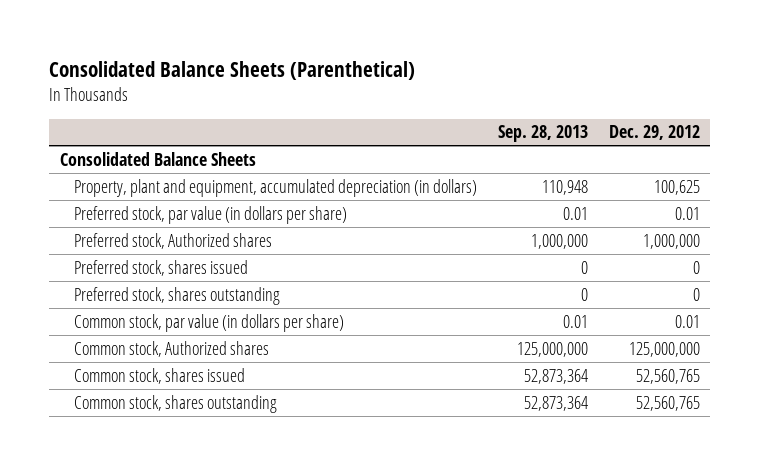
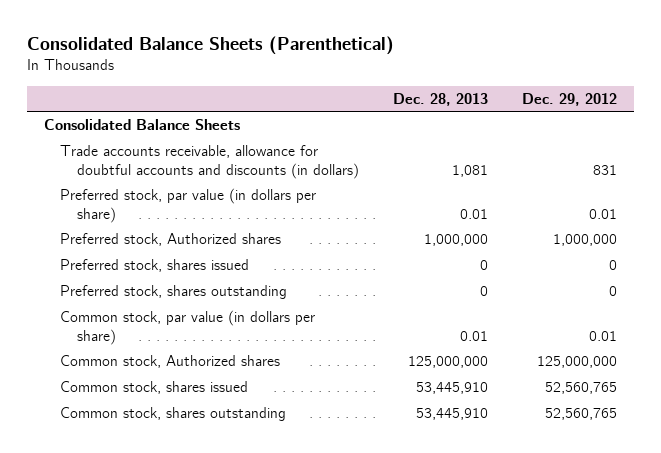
[497,125,588,143] Sep. 28, 2013 -> none
none -> [392,92,488,106] Dec. 28, 2013
[74,178,478,197] Property, plant and equipment, accumulated depreciation (in dollars) -> none
none -> [60,145,359,179] Trade accounts receivable, allowance for doubtful accounts and discounts (in dollars)

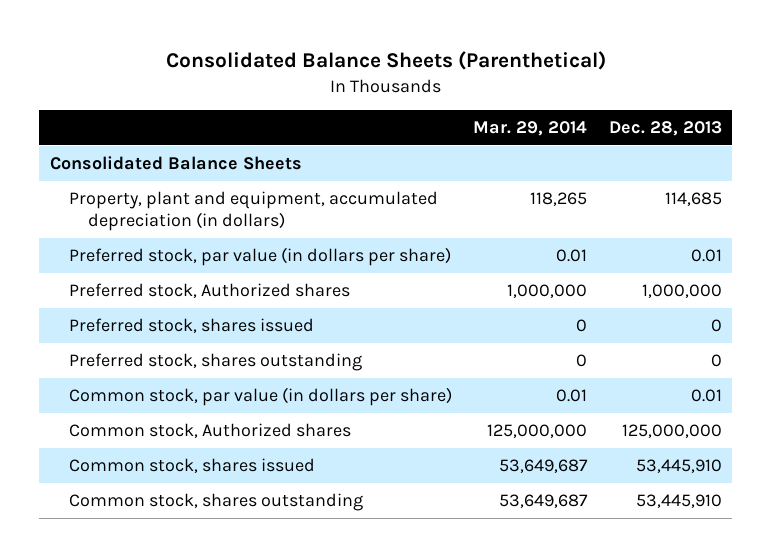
[522,92,618,106] Dec. 29, 2012 -> none
none -> [473,121,588,137] Mar. 29, 2014
[60,145,359,179] Trade accounts receivable, allowance for doubtful accounts and discounts (in dollars) -> none
none -> [68,191,438,232] Property, plant and equipment, accumulated depreciation (in dollars)

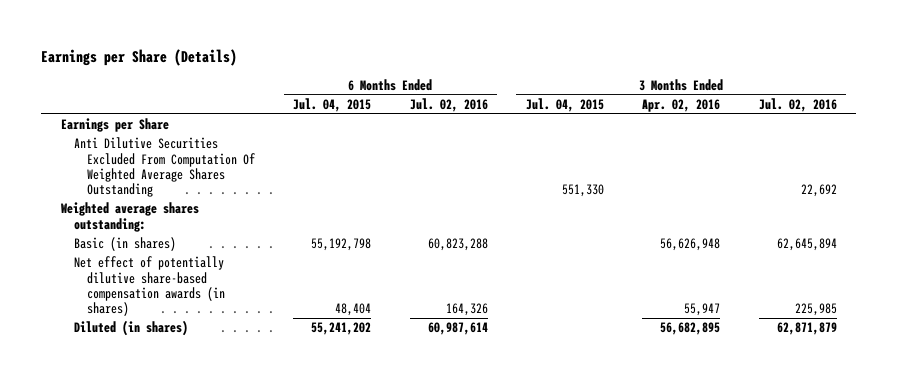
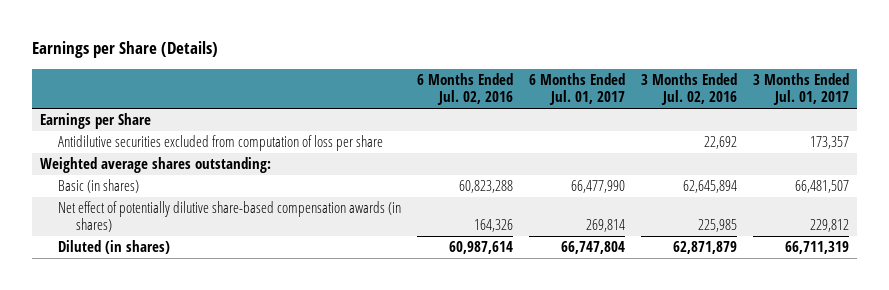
[293,98,372,113] Jul. 04, 2015 -> none
[525,98,604,113] Jul. 04, 2015 -> none
[642,99,721,113] Apr. 02, 2016 -> none
none -> [528,73,625,106] 6 Months Ended Jul. 01, 2017
none -> [753,73,850,106] 3 Months Ended Jul. 01, 2017
[73,137,255,198] Anti Dilutive Securities Excluded From Computation Of Weighted Average Shares Outstanding -> [57,135,383,152] Antidilutive securities excluded from computation of loss per share

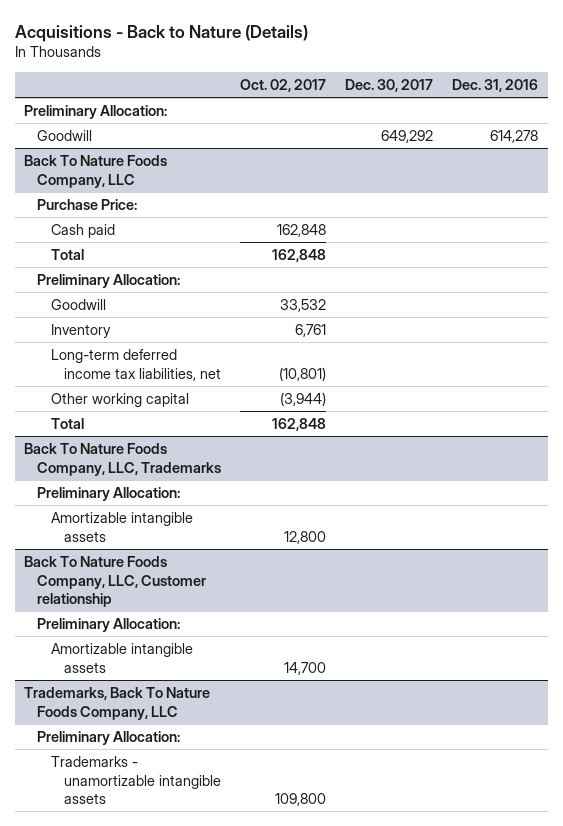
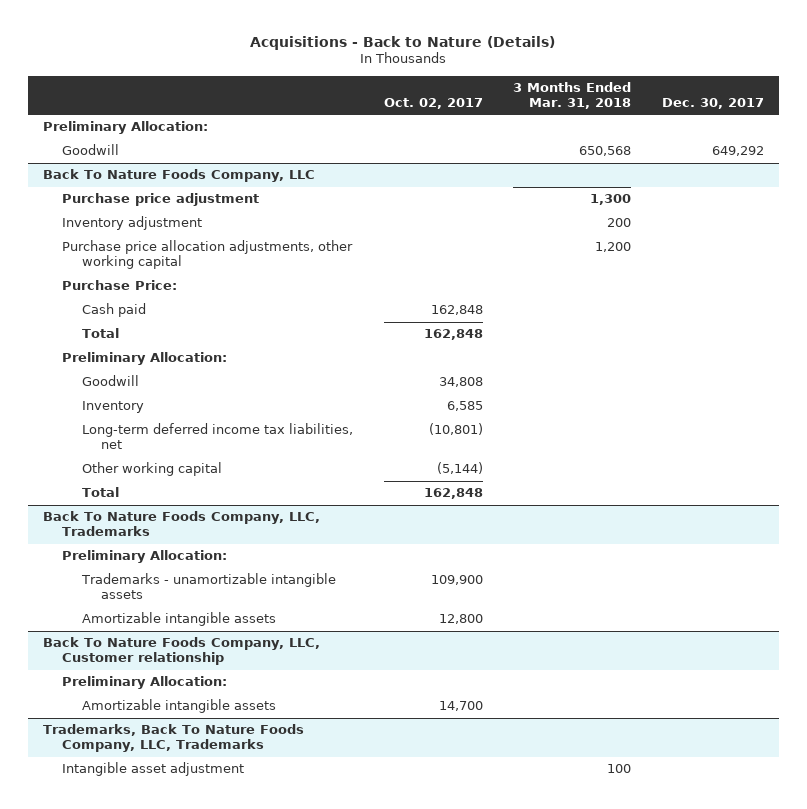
[452,79,539,93] Dec. 31, 2016 -> none
none -> [513,82,632,109] 3 Months Ended Mar. 31, 2018
none -> [62,193,260,207] Purchase price adjustment
none -> [62,216,203,231] Inventory adjustment
none -> [62,240,354,270] Purchase price allocation adjustments, other working capital
[280,299,327,313] 33,532 -> [438,377,483,388] 34,808
[295,324,327,338] 6,761 -> [446,401,483,412] 6,585
[280,392,327,407] (3,944) -> [436,462,483,475] (5,144)
none -> [80,573,336,600] Trademarks - unamortizable intangible assets
[37,731,181,746] Preliminary Allocation: -> none
[50,756,221,805] Trademarks - unamortizable intangible assets -> none
[24,687,211,720] Trademarks, Back To Nature Foods Company, LLC -> [42,724,304,753] Trademarks, Back To Nature Foods Company, LLC, Trademarks
none -> [62,762,245,777] Intangible asset adjustment

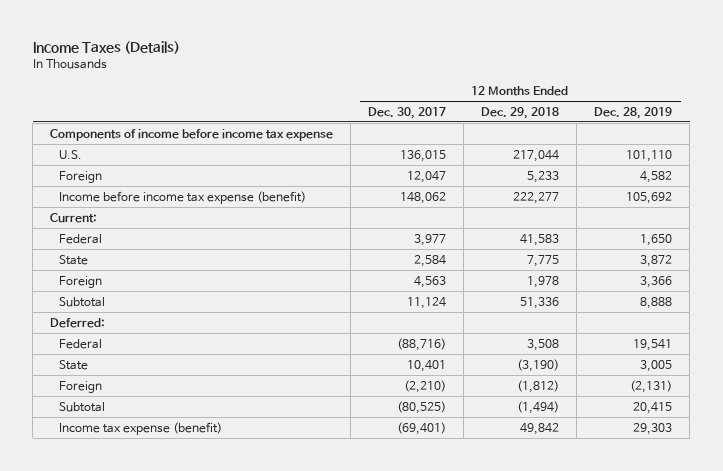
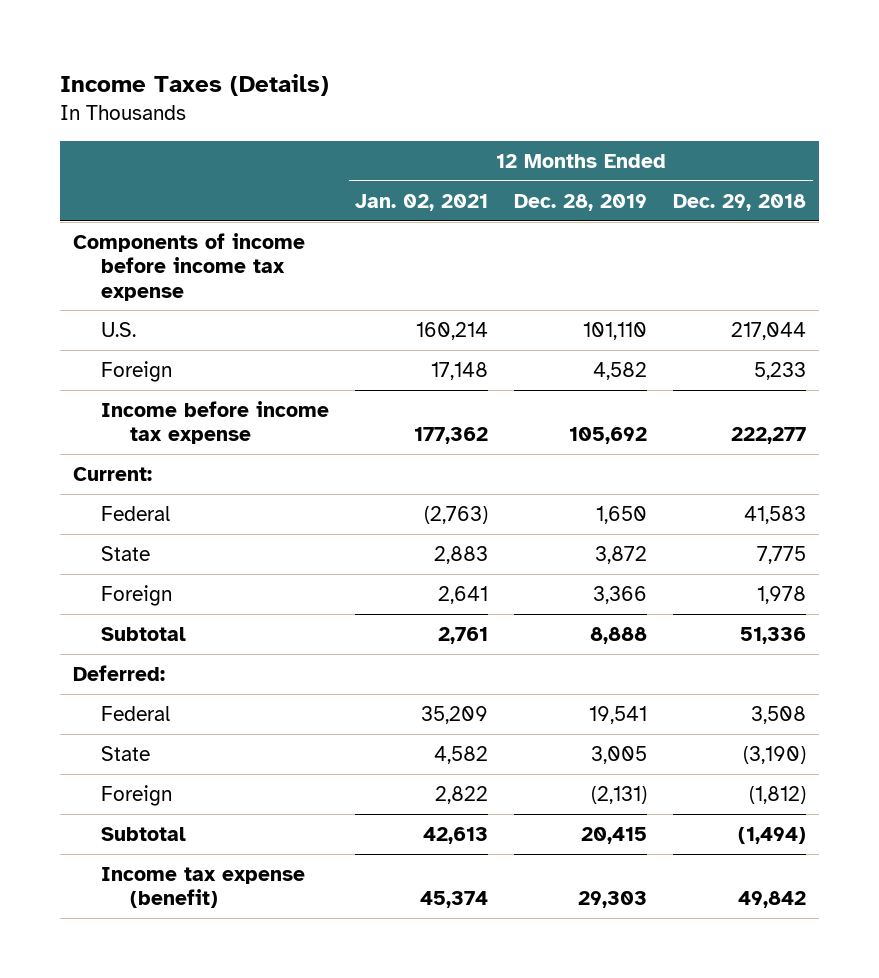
[368,106,447,119] Dec. 30, 2017 -> none
none -> [355,193,489,211] Jan. 02, 2021
[58,190,306,204] Income before income tax expense (benefit) -> [101,401,330,445] Income before income tax expense

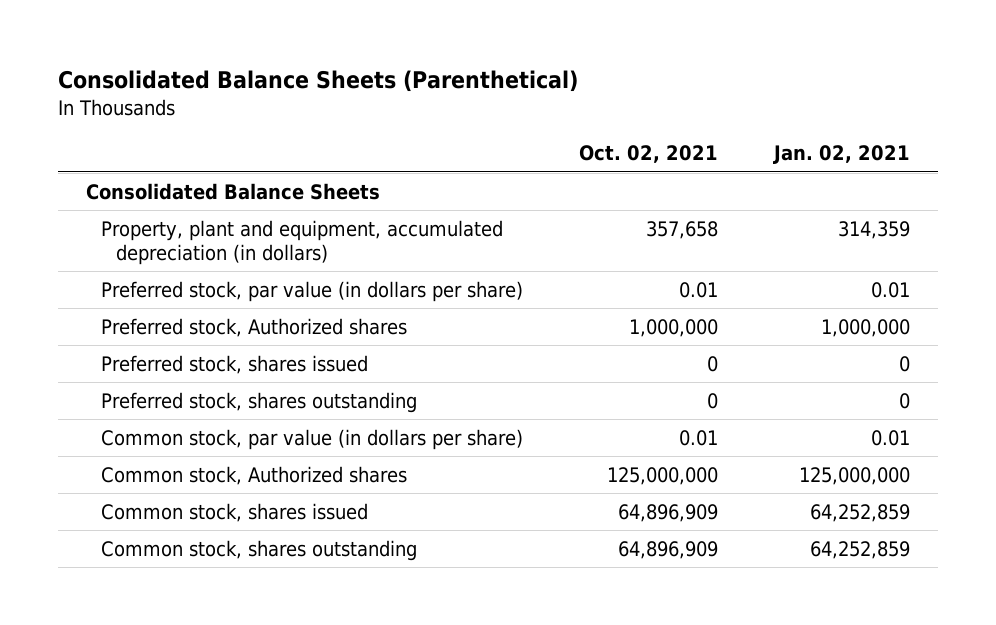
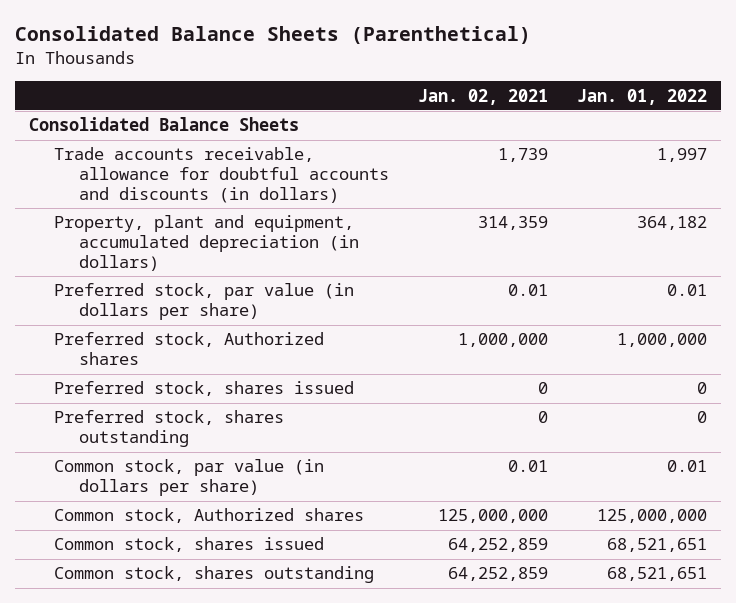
[578,145,718,164] Oct. 02, 2021 -> none
none -> [576,88,707,105] Jan. 01, 2022
none -> [53,147,389,204] Trade accounts receivable, allowance for doubtful accounts and discounts (in dollars)

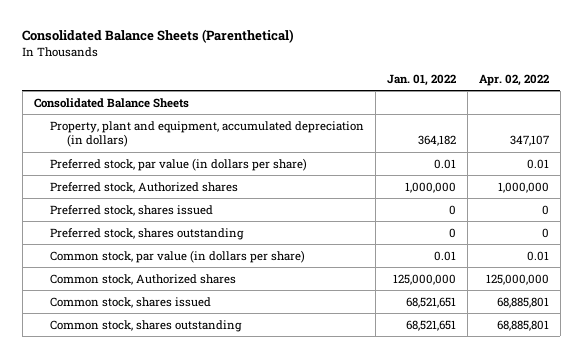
[417,88,548,105] Jan. 02, 2021 -> none
none -> [479,73,550,86] Apr. 02, 2022
[53,147,389,204] Trade accounts receivable, allowance for doubtful accounts and discounts (in dollars) -> none

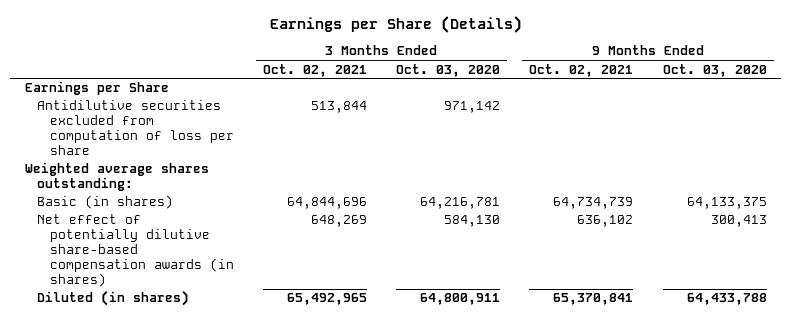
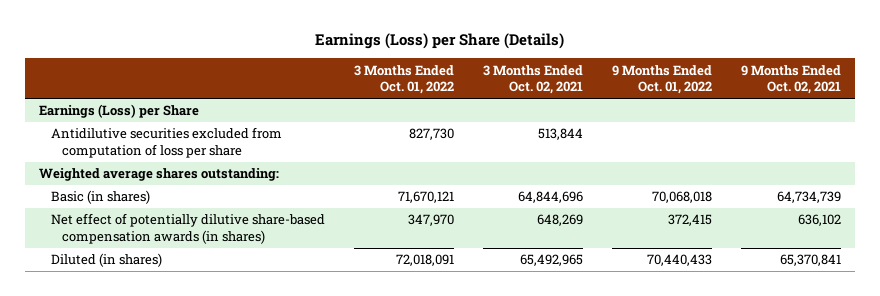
[269,16,522,34] Earnings per Share (Details) -> [315,33,565,50] Earnings (Loss) per Share (Details)
[396,63,501,77] Oct. 03, 2020 -> none
[662,63,767,77] Oct. 03, 2020 -> none
none -> [353,64,454,95] 3 Months Ended Oct. 01, 2022
none -> [611,64,712,95] 9 Months Ended Oct. 01, 2022
[24,81,169,96] Earnings per Share -> [39,104,200,119] Earnings (Loss) per Share

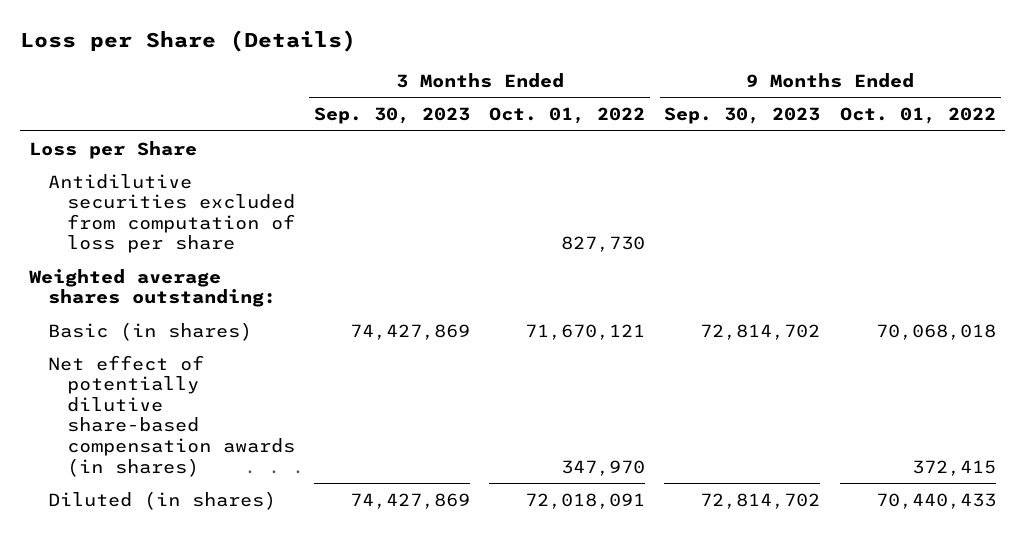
[315,33,565,50] Earnings (Loss) per Share (Details) -> [19,29,356,52] Loss per Share (Details)
[482,64,583,95] 3 Months Ended Oct. 02, 2021 -> none
[740,64,841,95] 9 Months Ended Oct. 02, 2021 -> none
none -> [313,107,470,125] Sep. 30, 2023
none -> [664,107,821,125] Sep. 30, 2023
[39,104,200,119] Earnings (Loss) per Share -> [29,140,198,159] Loss per Share

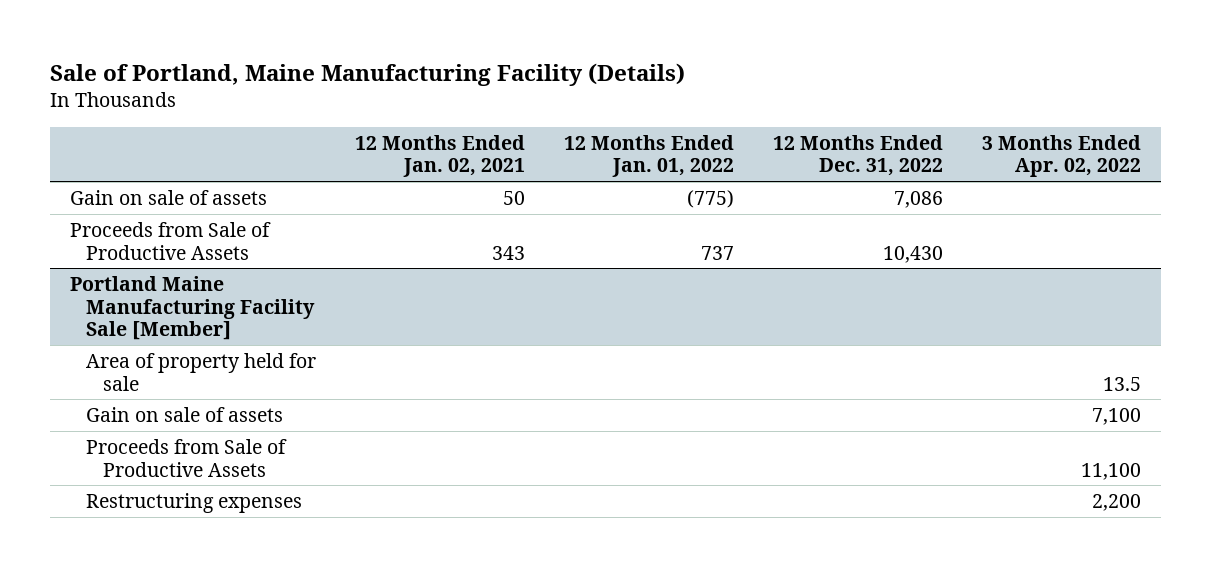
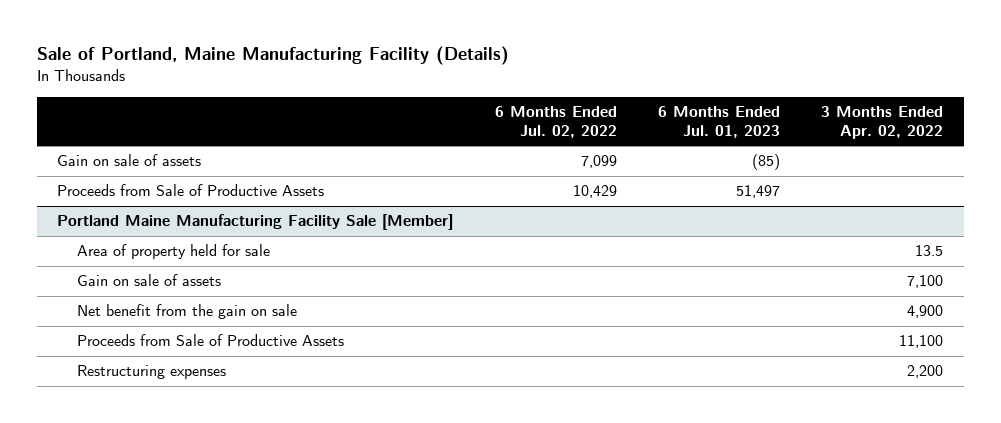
[355,134,526,178] 12 Months Ended Jan. 02, 2021 -> none
[564,134,735,178] 12 Months Ended Jan. 01, 2022 -> none
[773,134,944,177] 12 Months Ended Dec. 31, 2022 -> none
none -> [494,105,617,138] 6 Months Ended Jul. 02, 2022
none -> [657,105,780,138] 6 Months Ended Jul. 01, 2023
none -> [76,304,297,320] Net benefit from the gain on sale

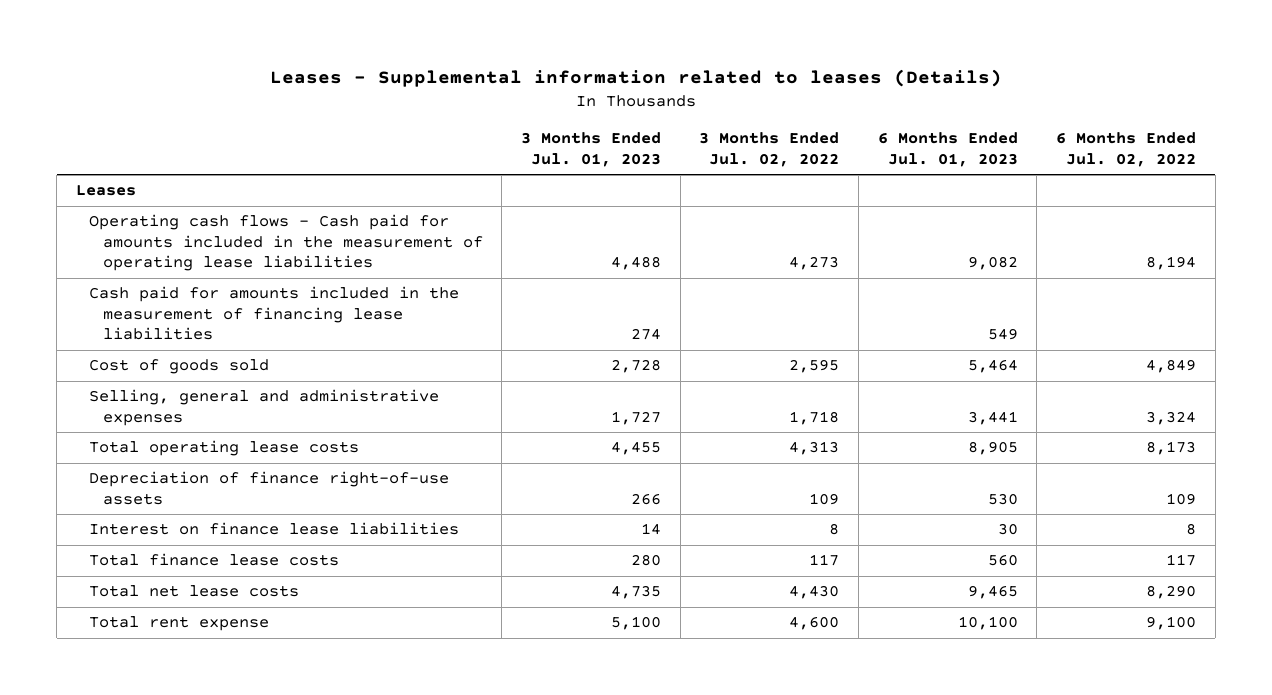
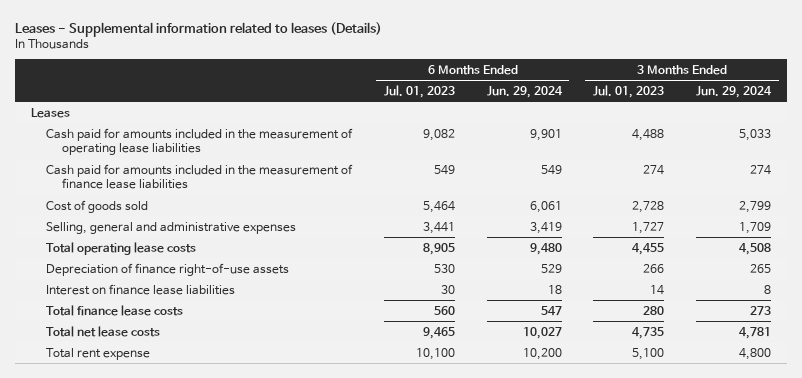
[699,132,840,167] 3 Months Ended Jul. 02, 2022 -> none
[1056,132,1197,167] 6 Months Ended Jul. 02, 2022 -> none
none -> [486,85,563,98] Jun. 29, 2024
none -> [695,85,772,98] Jun. 29, 2024
[89,214,483,272] Operating cash flows - Cash paid for amounts included in the measurement of operating lease liabilities -> [46,127,354,156] Cash paid for amounts included in the measurement of operating lease liabilities
[89,286,460,341] Cash paid for amounts included in the measurement of financing lease liabilities -> [46,163,354,190] Cash paid for amounts included in the measurement of finance lease liabilities

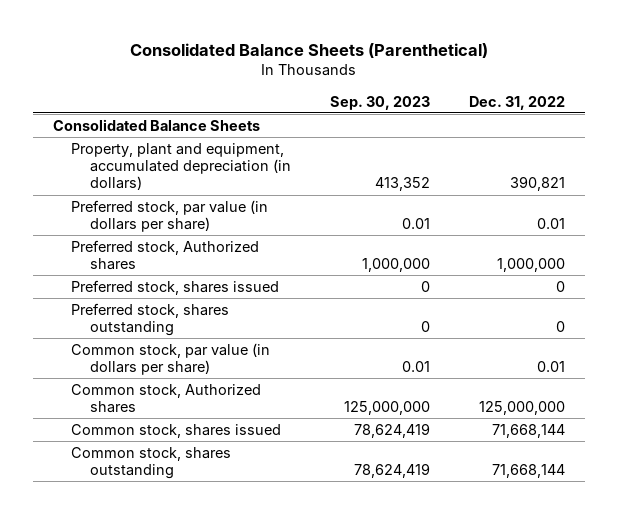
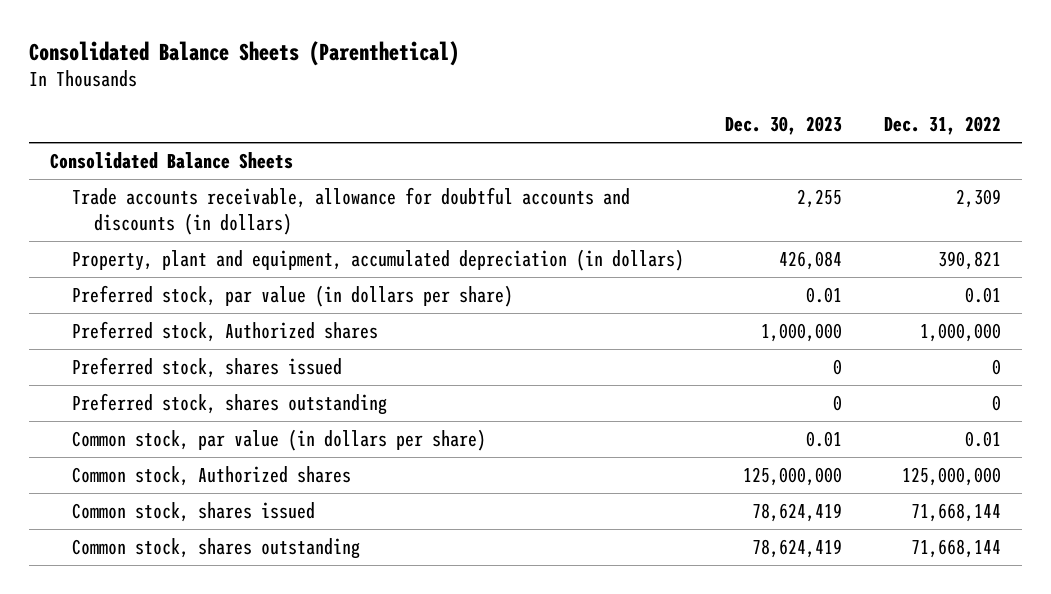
[330,95,431,110] Sep. 30, 2023 -> none
none -> [725,116,843,136] Dec. 30, 2023
none -> [71,186,630,235] Trade accounts receivable, allowance for doubtful accounts and discounts (in dollars)

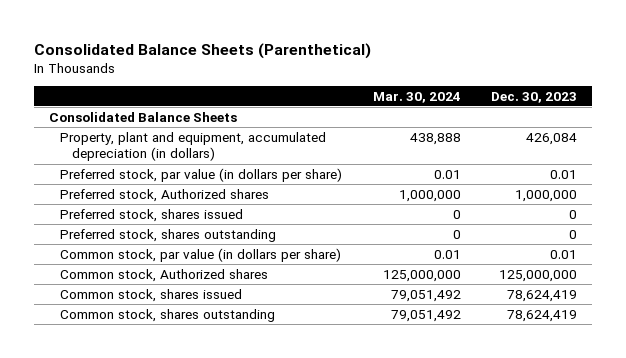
[884,116,1002,136] Dec. 31, 2022 -> none
none -> [372,91,461,103] Mar. 30, 2024
[71,186,630,235] Trade accounts receivable, allowance for doubtful accounts and discounts (in dollars) -> none

